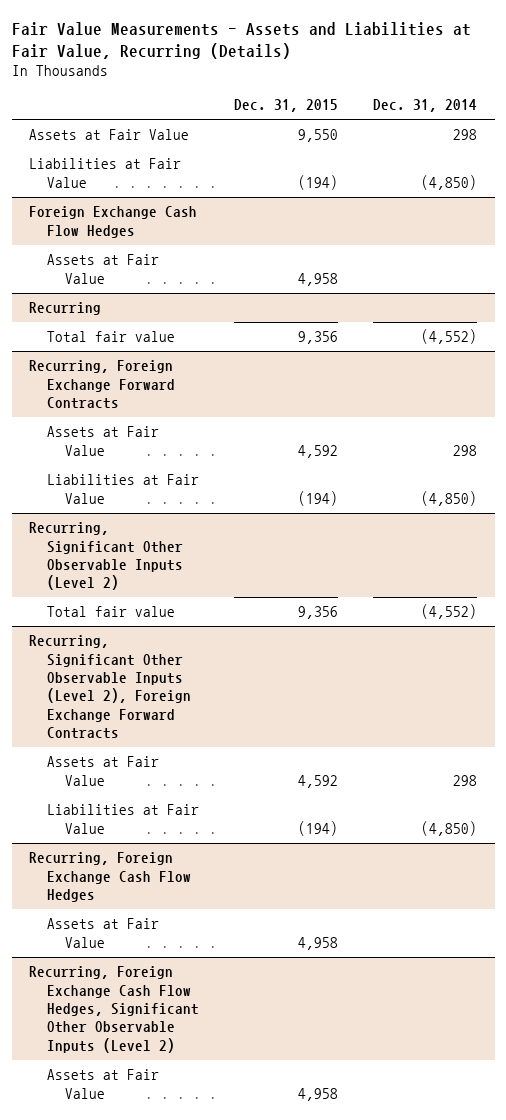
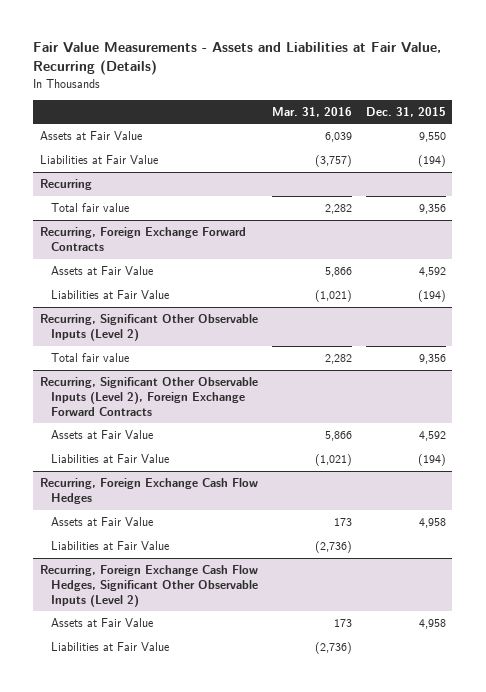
[373,99,478,113] Dec. 31, 2014 -> none
none -> [271,106,352,117] Mar. 31, 2016
[29,206,198,238] Foreign Exchange Cash Flow Hedges -> none
[47,254,160,284] Assets at Fair Value -> none
none -> [51,541,170,551] Liabilities at Fair Value
none -> [51,642,170,652] Liabilities at Fair Value

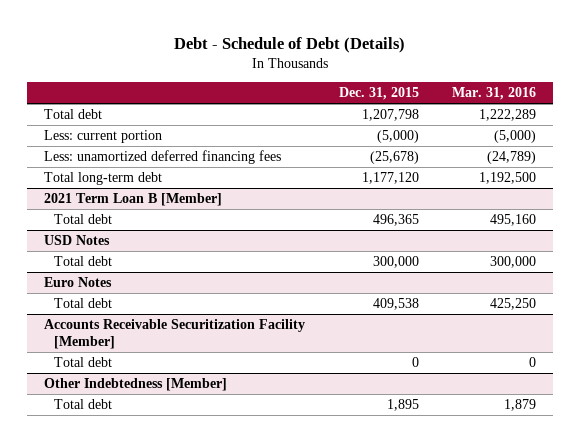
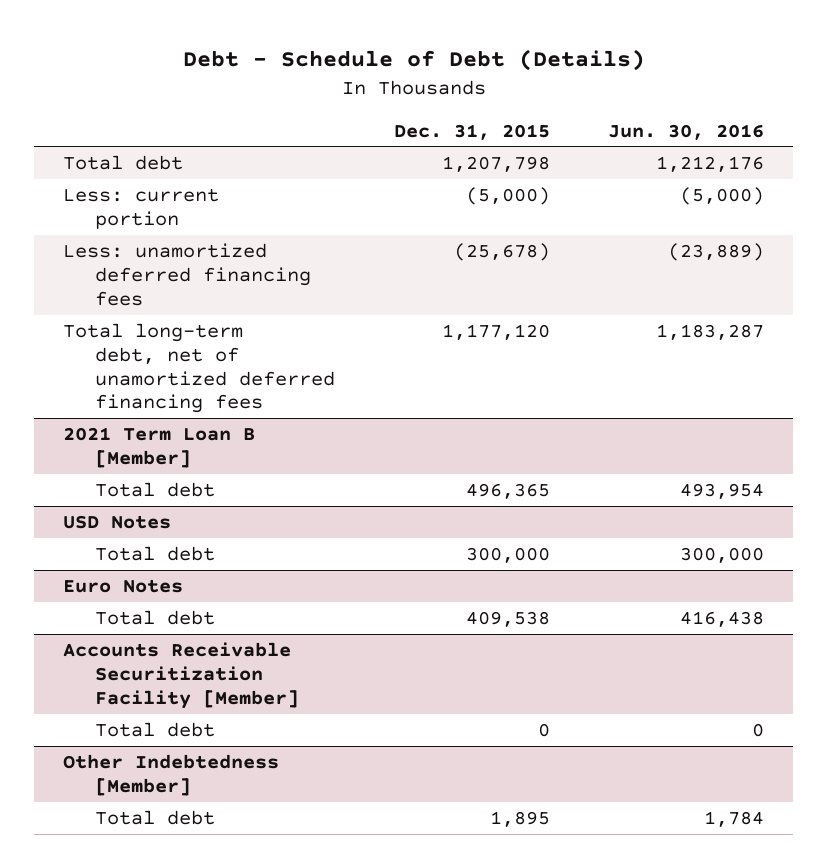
[452,87,537,101] Mar. 31, 2016 -> none
none -> [608,123,765,140] Jun. 30, 2016
[43,172,162,186] Total long-term debt -> [63,323,336,414] Total long-term debt, net of unamortized deferred financing fees

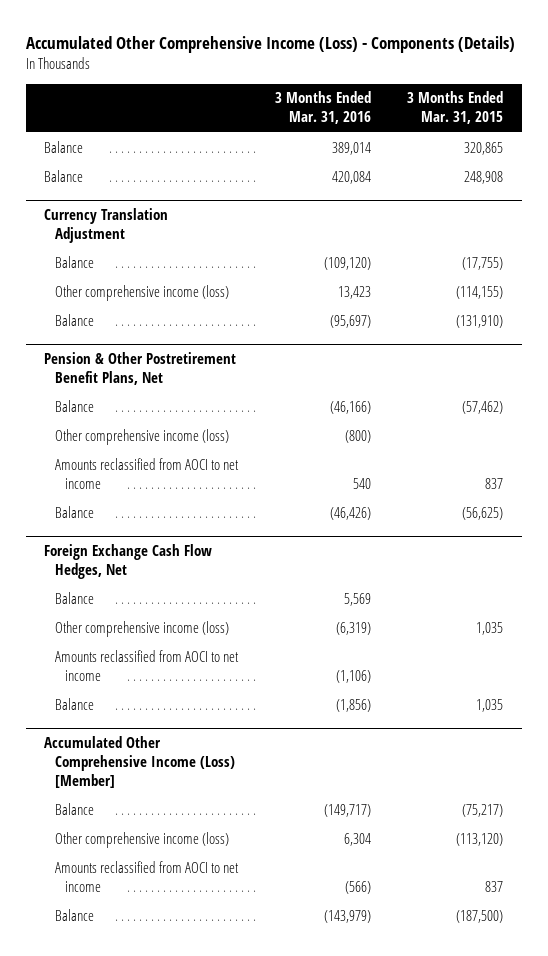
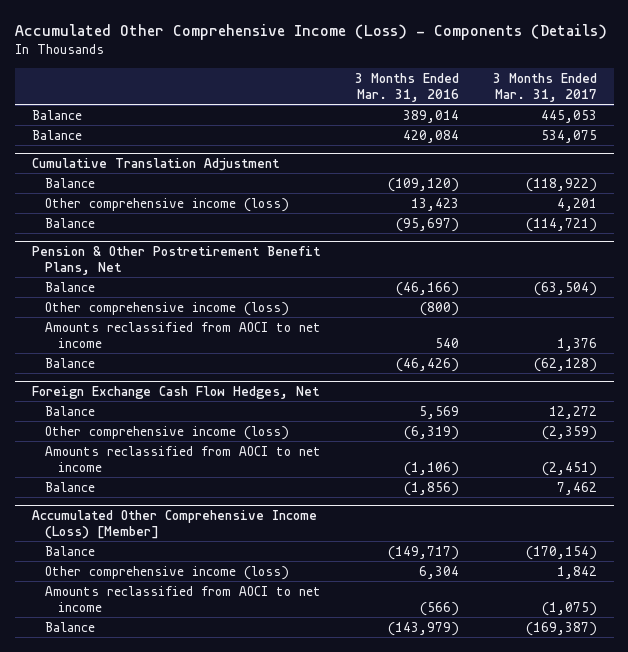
[407,91,504,125] 3 Months Ended Mar. 31, 2015 -> none
none -> [492,72,597,103] 3 Months Ended Mar. 31, 2017
[44,208,169,244] Currency Translation Adjustment -> [31,157,280,171] Cumulative Translation Adjustment

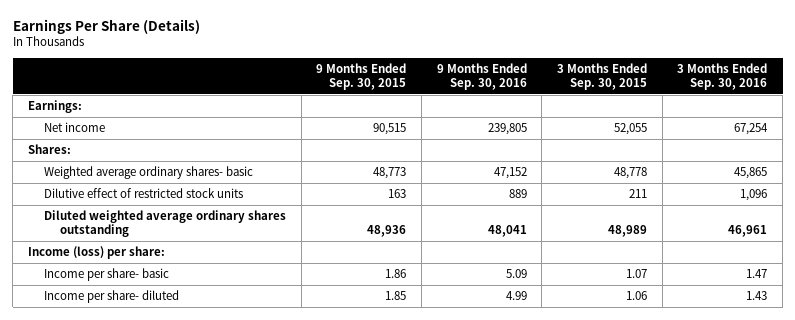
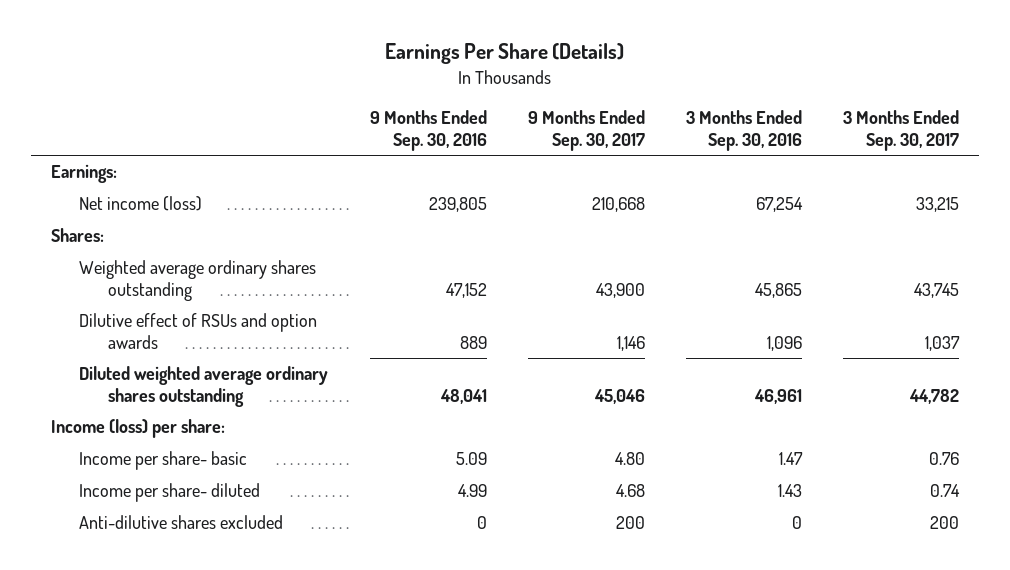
[316,63,407,91] 9 Months Ended Sep. 30, 2015 -> none
[557,63,648,91] 3 Months Ended Sep. 30, 2015 -> none
none -> [527,110,645,151] 9 Months Ended Sep. 30, 2017
none -> [842,110,959,151] 3 Months Ended Sep. 30, 2017
[44,122,106,133] Net income -> [79,196,203,212] Net income (loss)
[44,166,254,180] Weighted average ordinary shares- basic -> [79,260,317,302] Weighted average ordinary shares outstanding
[44,188,244,199] Dilutive effect of restricted stock units -> [79,313,318,350] Dilutive effect of RSUs and option awards
none -> [79,515,284,530] Anti-dilutive shares excluded

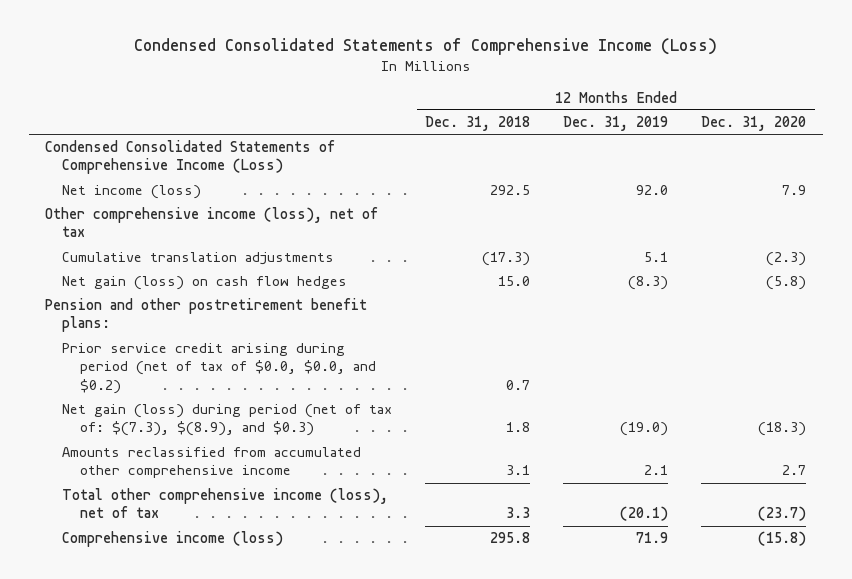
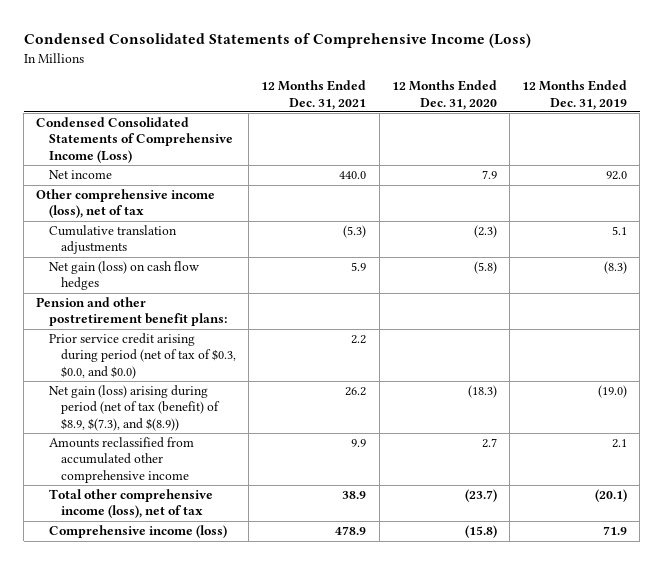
[425,116,531,132] Dec. 31, 2018 -> none
none -> [261,80,367,110] 12 Months Ended Dec. 31, 2021
[62,185,202,200] Net income (loss) -> [48,170,112,180] Net income
[62,343,376,394] Prior service credit arising during period (net of tax of $0.0, $0.0, and $0.2) -> [48,333,237,379] Prior service credit arising during period (net of tax of $0.3, $0.0, and $0.0)
[62,404,393,437] Net gain (loss) during period (net of tax of: $(7.3), $(8.9), and $0.3) -> [48,385,221,431] Net gain (loss) arising during period (net of tax (benefit) of $8.9, $(7.3), and $(8.9))

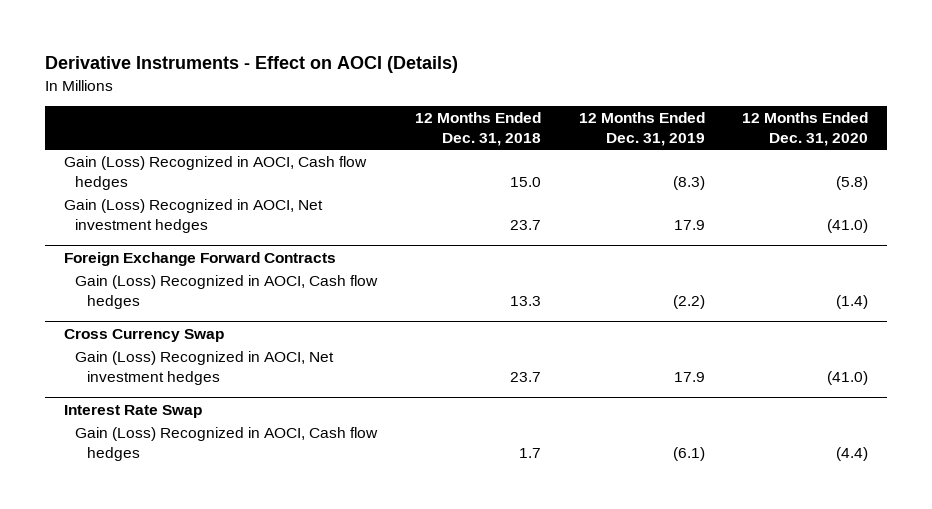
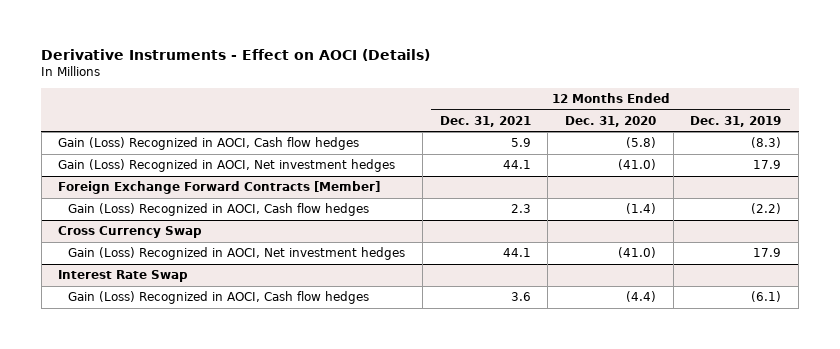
[414,112,541,147] 12 Months Ended Dec. 31, 2018 -> none
none -> [439,115,531,127] Dec. 31, 2021
[63,251,336,266] Foreign Exchange Forward Contracts -> [58,181,381,195] Foreign Exchange Forward Contracts [Member]

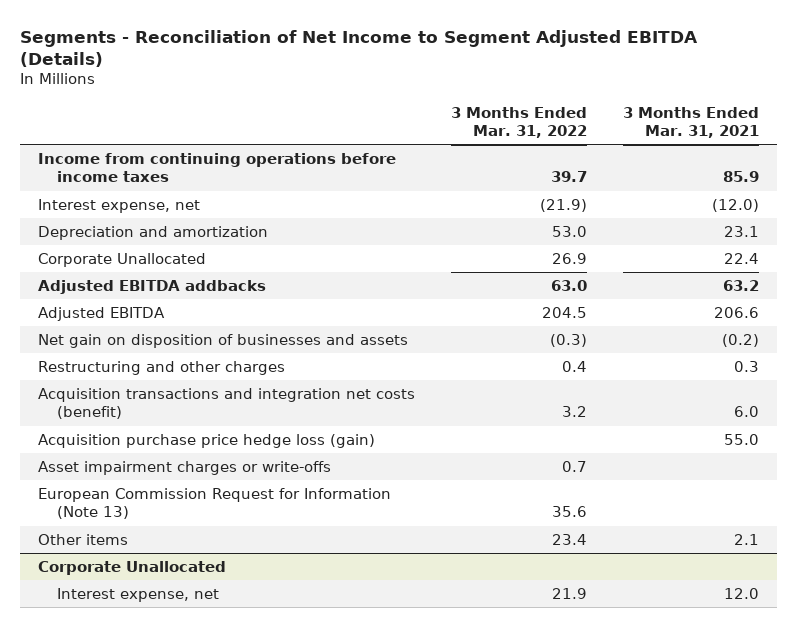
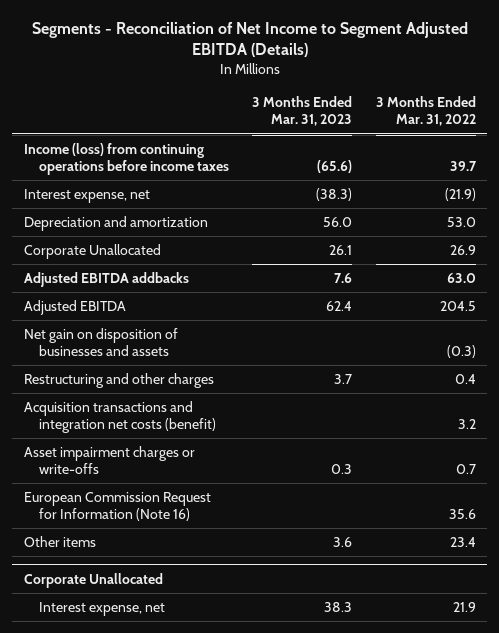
[623,106,760,138] 3 Months Ended Mar. 31, 2021 -> none
none -> [252,96,353,127] 3 Months Ended Mar. 31, 2023
[38,152,397,183] Income from continuing operations before income taxes -> [23,142,229,176] Income (loss) from continuing operations before income taxes
[38,433,376,448] Acquisition purchase price hedge loss (gain) -> none
[38,487,392,520] European Commission Request for Information (Note 13) -> [23,491,211,522] European Commission Request for Information (Note 16)

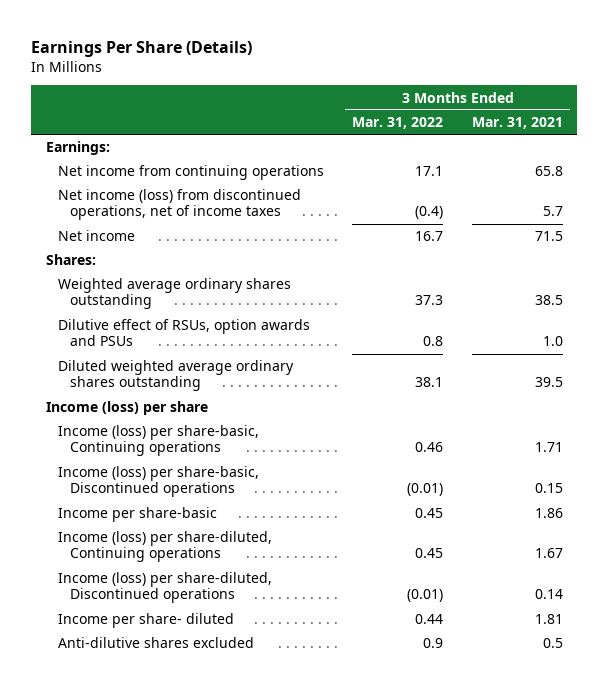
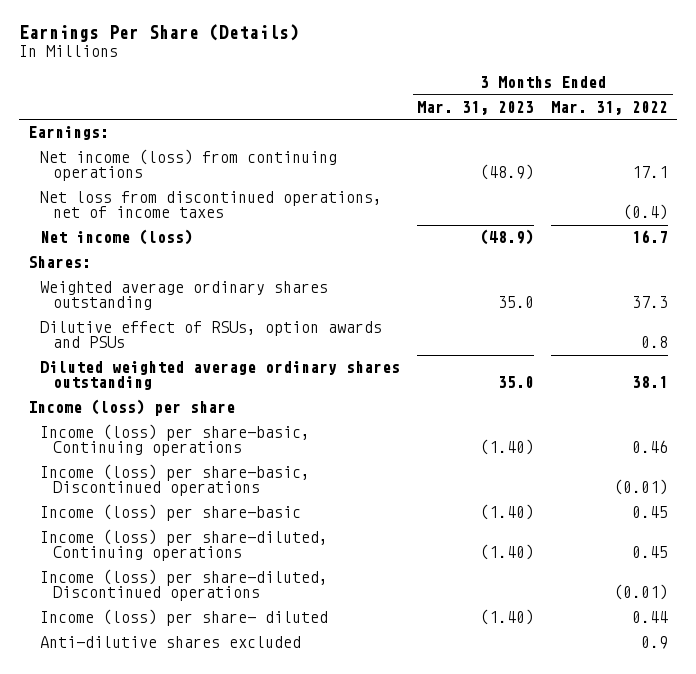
[472,117,564,130] Mar. 31, 2021 -> none
none -> [417,100,535,115] Mar. 31, 2023
[57,165,324,181] Net income from continuing operations -> [40,149,338,182] Net income (loss) from continuing operations
[57,189,301,221] Net income (loss) from discontinued operations, net of income taxes -> [40,191,383,219] Net loss from discontinued operations, net of income taxes
[57,230,135,242] Net income -> [40,229,194,246] Net income (loss)
[57,507,217,523] Income per share-basic -> [40,504,302,522] Income (loss) per share-basic
[57,613,234,629] Income per share- diluted -> [40,609,329,627] Income (loss) per share- diluted

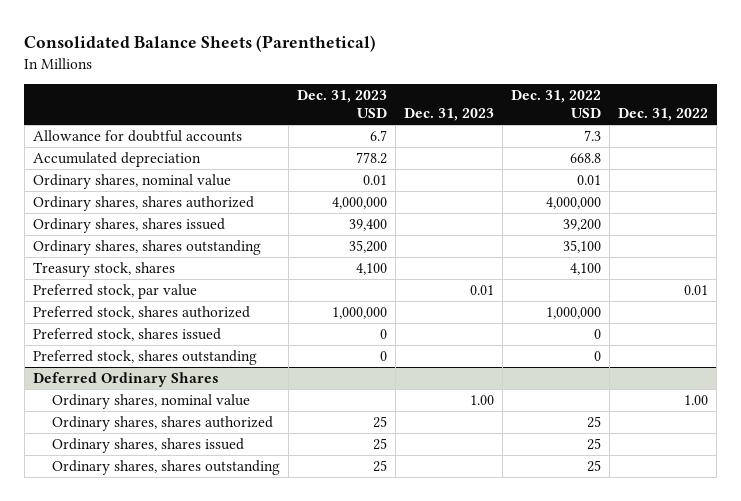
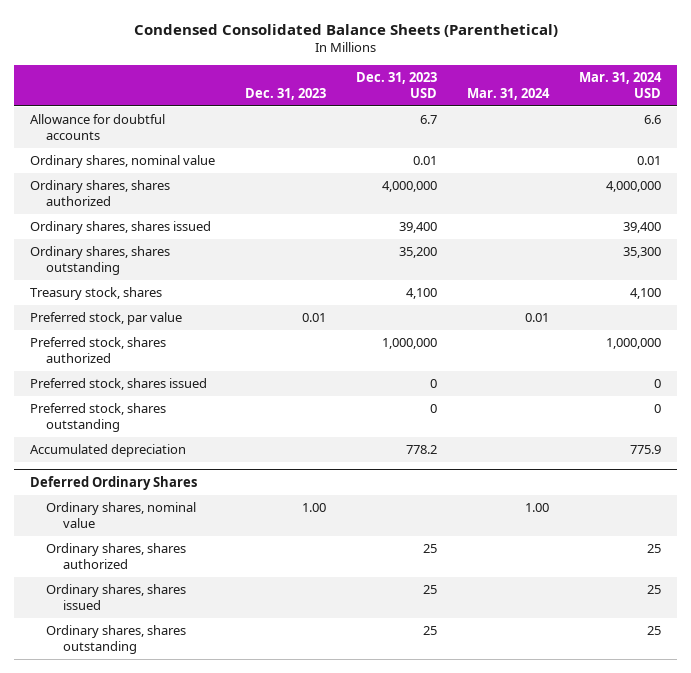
[24,34,377,52] Consolidated Balance Sheets (Parenthetical) -> [133,23,558,37] Condensed Consolidated Balance Sheets (Parenthetical)
[511,90,602,119] Dec. 31, 2022 USD -> none
[618,108,709,122] Dec. 31, 2022 -> none
none -> [467,87,551,100] Mar. 31, 2024
none -> [579,71,663,98] Mar. 31, 2024 USD
[32,152,201,168] Accumulated depreciation -> [29,444,186,458] Accumulated depreciation

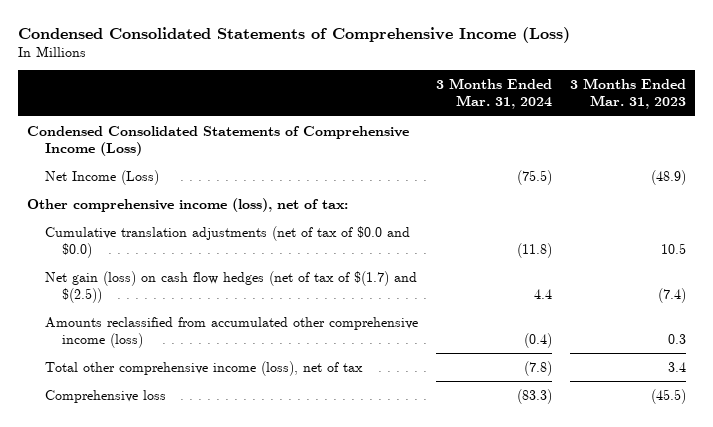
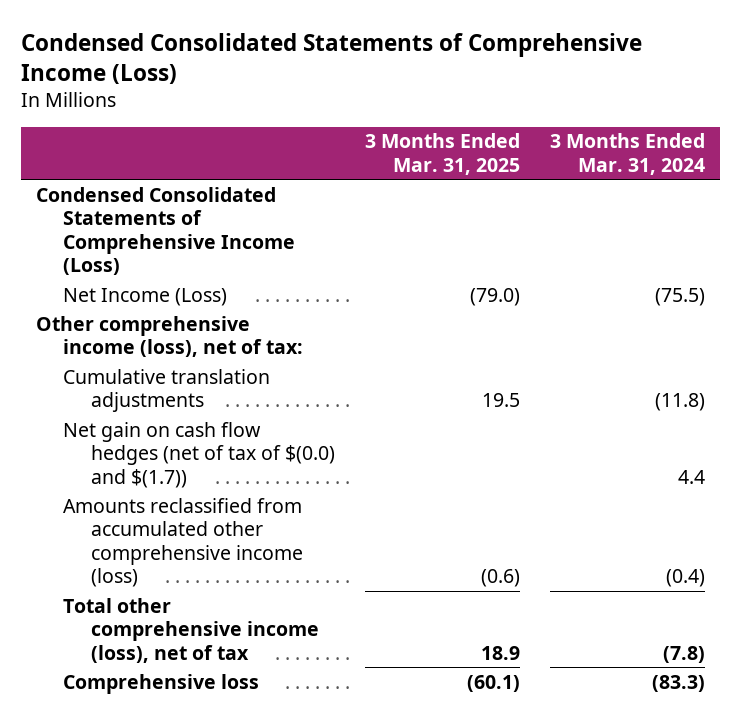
[570,77,687,110] 3 Months Ended Mar. 31, 2023 -> none
none -> [364,133,520,175] 3 Months Ended Mar. 31, 2025
[44,225,410,258] Cumulative translation adjustments (net of tax of $0.0 and $0.0) -> [63,368,271,413] Cumulative translation adjustments
[44,270,417,303] Net gain (loss) on cash flow hedges (net of tax of $(1.7) and $(2.5)) -> [63,421,335,488] Net gain on cash flow hedges (net of tax of $(0.0) and $(1.7))

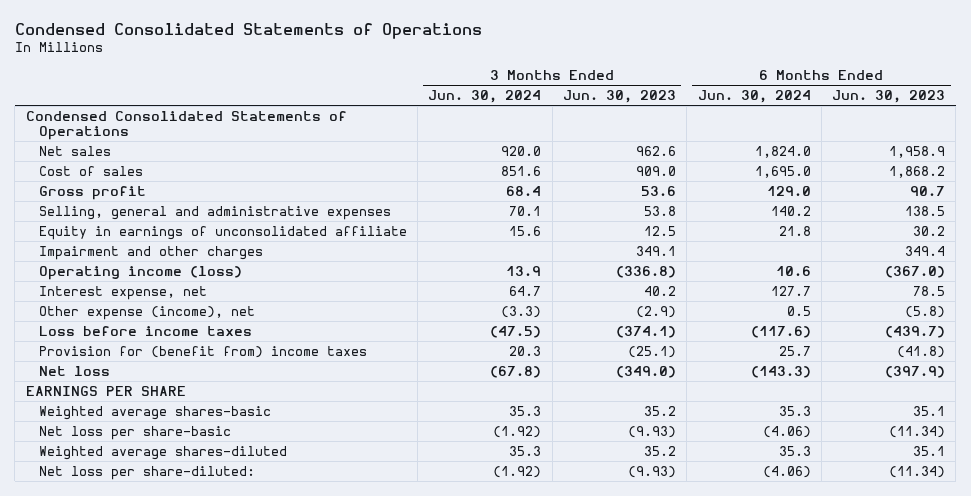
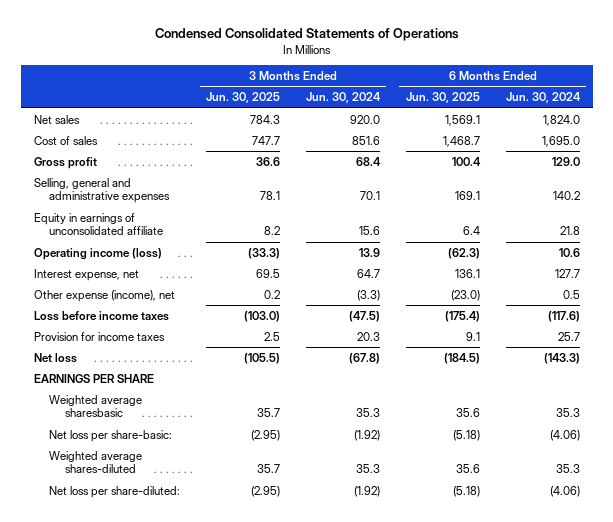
[563,90,677,104] Jun. 30, 2023 -> none
[832,90,946,104] Jun. 30, 2023 -> none
none -> [206,92,281,104] Jun. 30, 2025
none -> [405,92,480,104] Jun. 30, 2025
[25,110,347,141] Condensed Consolidated Statements of Operations -> none
[38,245,263,260] Impairment and other charges -> none
[38,345,367,358] Provision for (benefit from) income taxes -> [33,331,165,341] Provision for income taxes
[38,405,271,420] Weighted average shares-basic -> [49,394,143,418] Weighted average sharesbasic
[38,425,231,440] Net loss per share-basic -> [49,429,173,442] Net loss per share-basic:

